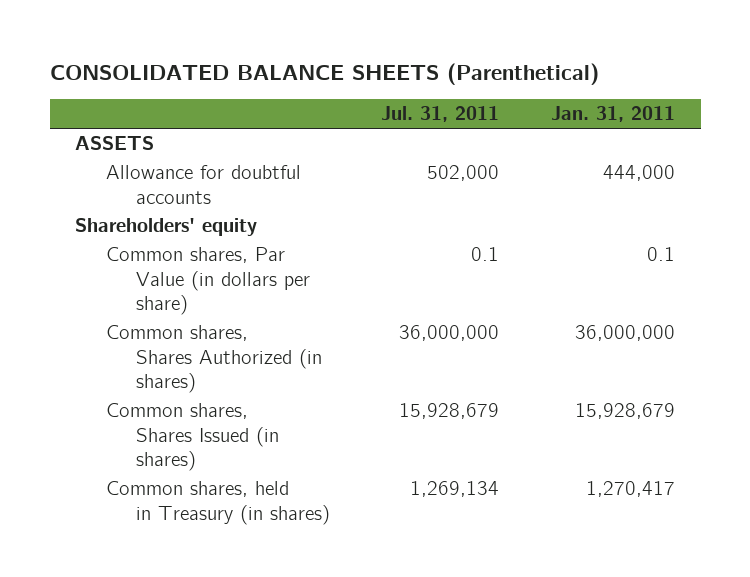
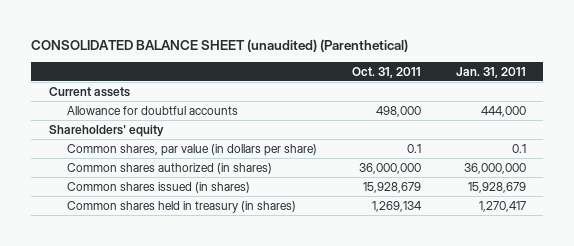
[49,62,599,85] CONSOLIDATED BALANCE SHEETS (Parenthetical) -> [31,38,409,52] CONSOLIDATED BALANCE SHEET (unaudited) (Parenthetical)
[381,106,500,123] Jul. 31, 2011 -> none
none -> [352,66,422,78] Oct. 31, 2011
[75,136,155,151] ASSETS -> [48,86,130,97] Current assets
[105,247,310,315] Common shares, Par Value (in dollars per share) -> [67,143,318,156] Common shares, par value (in dollars per share)
[105,325,322,393] Common shares, Shares Authorized (in shares) -> [67,162,273,174] Common shares authorized (in shares)
[105,403,279,471] Common shares, Shares Issued (in shares) -> [67,181,251,193] Common shares issued (in shares)
[105,481,330,525] Common shares, held in Treasury (in shares) -> [67,200,297,213] Common shares held in treasury (in shares)

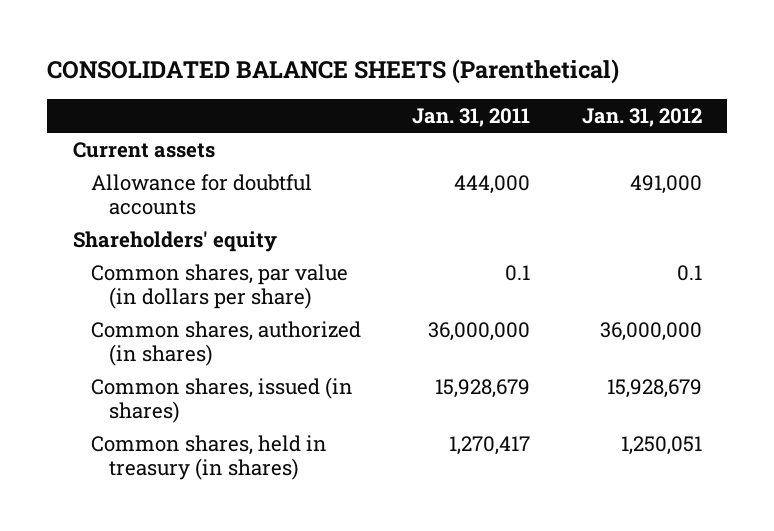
[31,38,409,52] CONSOLIDATED BALANCE SHEET (unaudited) (Parenthetical) -> [46,59,619,85] CONSOLIDATED BALANCE SHEETS (Parenthetical)
[352,66,422,78] Oct. 31, 2011 -> none
none -> [581,107,702,127] Jan. 31, 2012
[67,162,273,174] Common shares authorized (in shares) -> [90,321,361,366] Common shares, authorized (in shares)
[67,181,251,193] Common shares issued (in shares) -> [90,377,353,423] Common shares, issued (in shares)
[67,200,297,213] Common shares held in treasury (in shares) -> [90,435,327,480] Common shares, held in treasury (in shares)

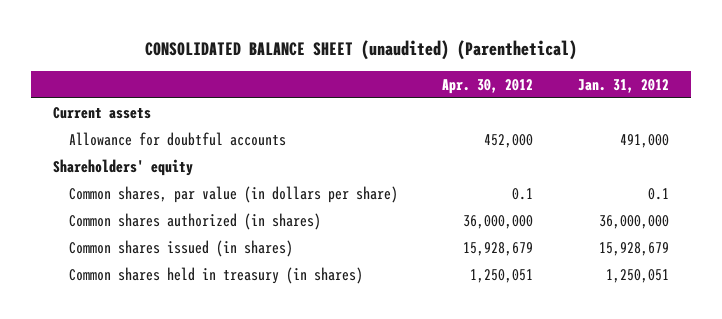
[46,59,619,85] CONSOLIDATED BALANCE SHEETS (Parenthetical) -> [144,39,577,60] CONSOLIDATED BALANCE SHEET (unaudited) (Parenthetical)
[412,107,531,127] Jan. 31, 2011 -> none
none -> [442,78,534,94] Apr. 30, 2012
[90,321,361,366] Common shares, authorized (in shares) -> [68,213,321,231] Common shares authorized (in shares)
[90,377,353,423] Common shares, issued (in shares) -> [68,240,293,258] Common shares issued (in shares)
[90,435,327,480] Common shares, held in treasury (in shares) -> [68,267,363,285] Common shares held in treasury (in shares)

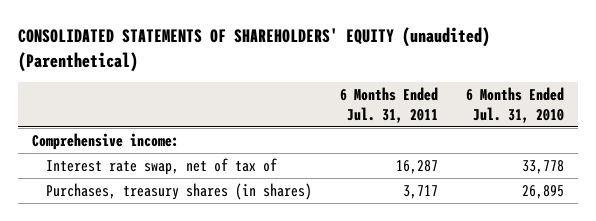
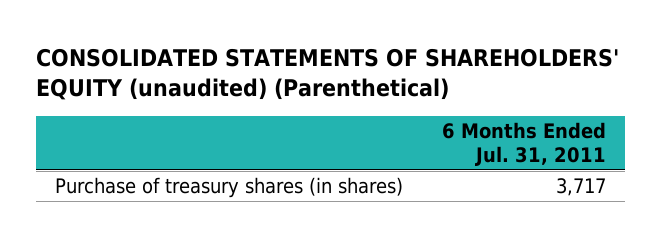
[465,87,564,123] 6 Months Ended Jul. 31, 2010 -> none
[32,133,180,151] Comprehensive income: -> none
[46,158,278,176] Interest rate swap, net of tax of -> none
[46,183,313,201] Purchases, treasury shares (in shares) -> [55,177,404,199] Purchase of treasury shares (in shares)

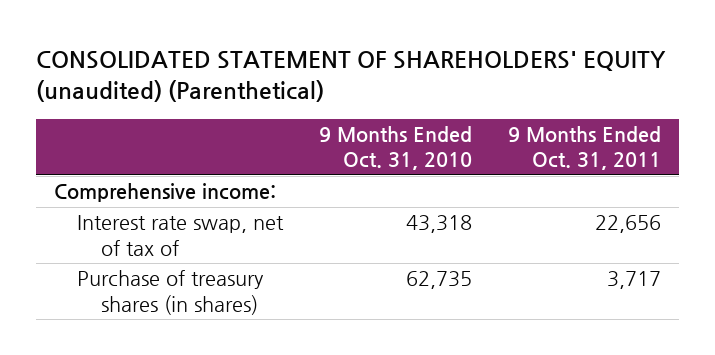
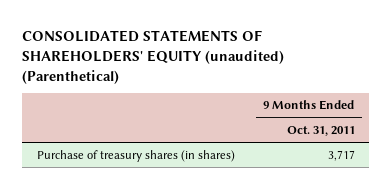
[35,51,666,103] CONSOLIDATED STATEMENT OF SHAREHOLDERS' EQUITY (unaudited) (Parenthetical) -> [21,30,284,84] CONSOLIDATED STATEMENTS OF SHAREHOLDERS' EQUITY (unaudited) (Parenthetical)
[319,126,473,171] 9 Months Ended Oct. 31, 2010 -> none
[53,183,276,203] Comprehensive income: -> none
[77,215,285,256] Interest rate swap, net of tax of -> none

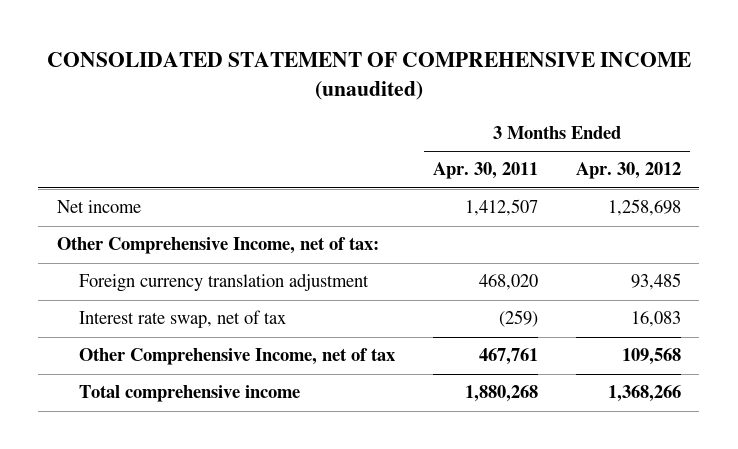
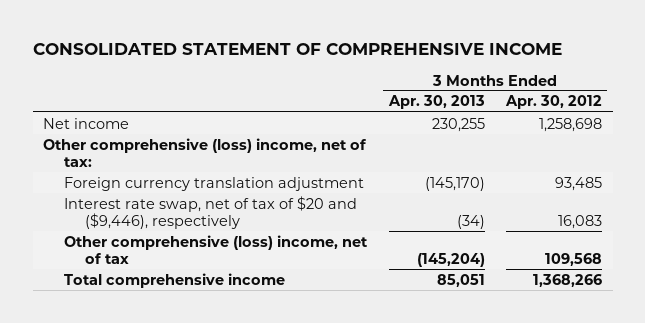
[46,52,691,100] CONSOLIDATED STATEMENT OF COMPREHENSIVE INCOME (unaudited) -> [32,43,562,56] CONSOLIDATED STATEMENT OF COMPREHENSIVE INCOME
[433,162,539,180] Apr. 30, 2011 -> none
none -> [387,95,485,110] Apr. 30, 2013
[57,237,380,255] Other Comprehensive Income, net of tax: -> [43,137,368,167] Other comprehensive (loss) income, net of tax:
[79,310,287,329] Interest rate swap, net of tax -> [64,195,358,229] Interest rate swap, net of tax of $20 and ($9,446), respectively
[79,348,396,366] Other Comprehensive Income, net of tax -> [64,234,369,264] Other comprehensive (loss) income, net of tax

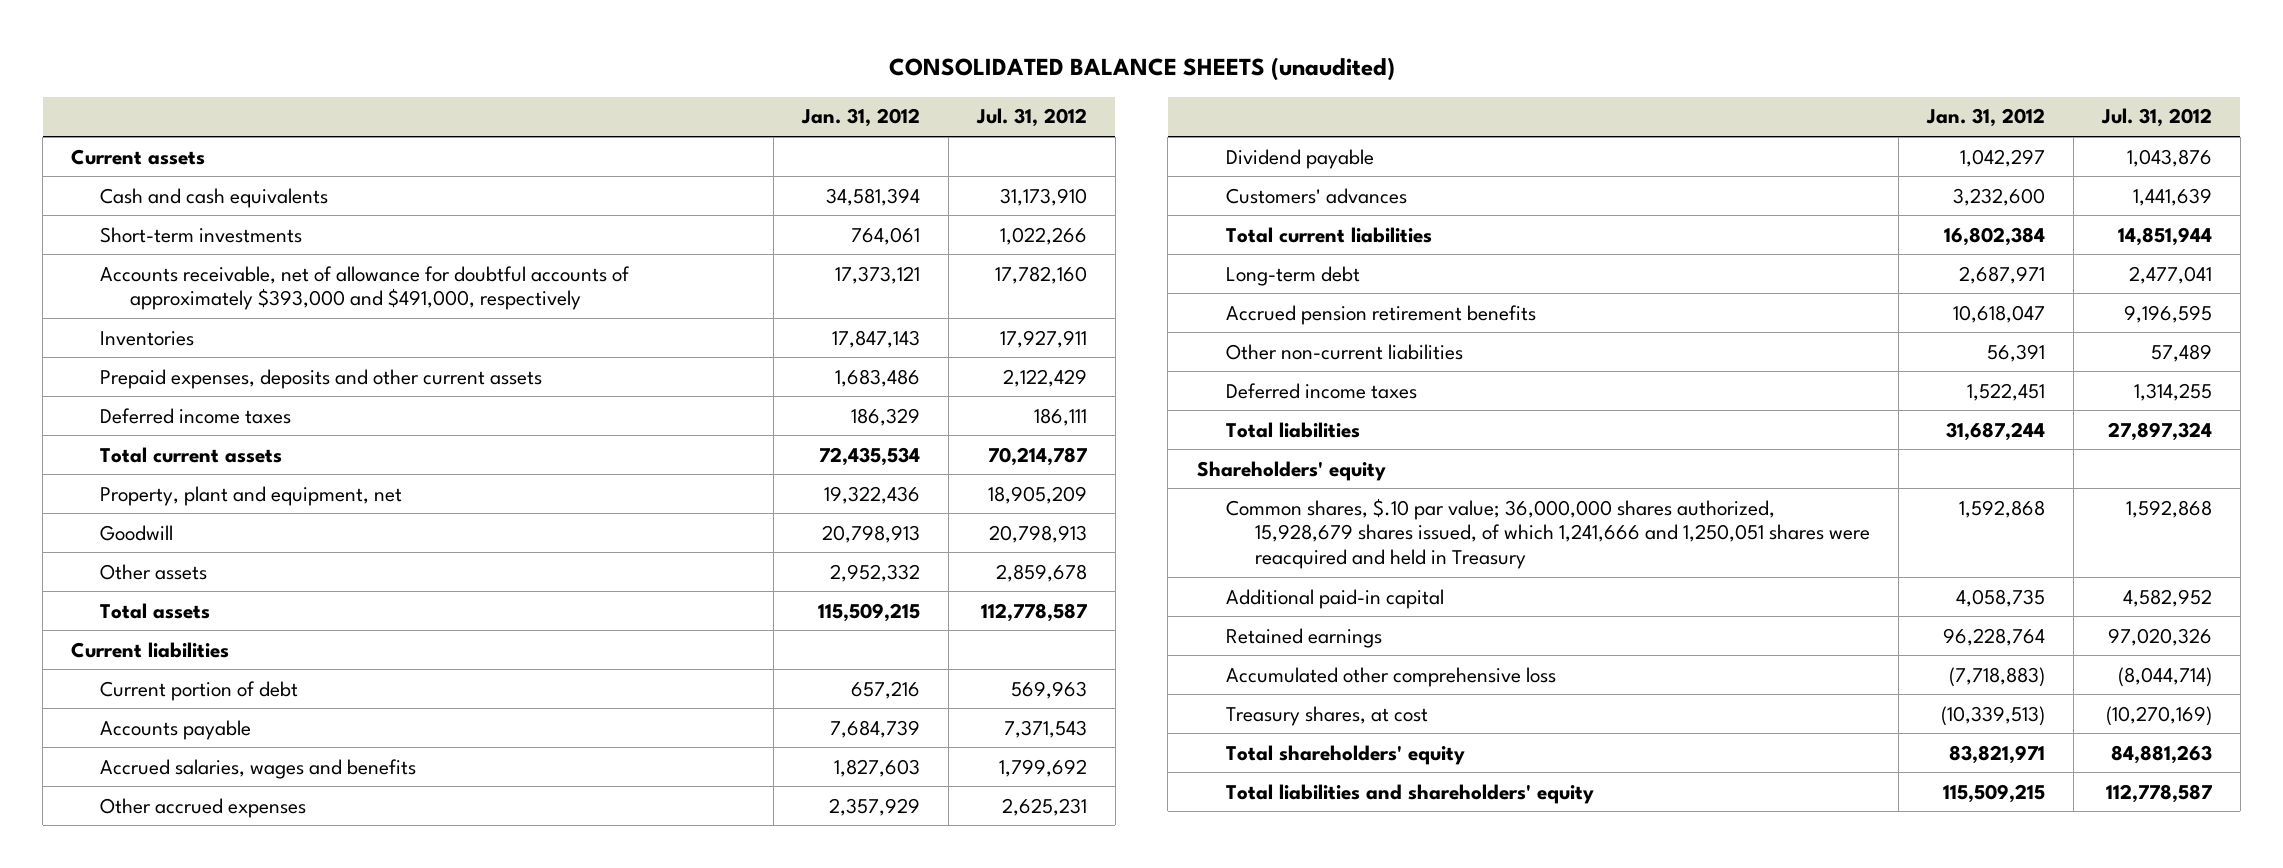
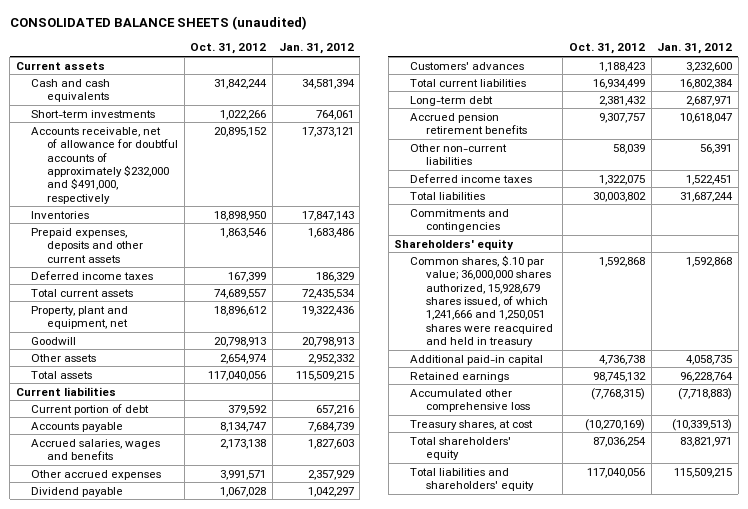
[975,108,1087,128] Jul. 31, 2012 -> none
none -> [190,43,267,55] Oct. 31, 2012
[100,265,631,311] Accounts receivable, net of allowance for doubtful accounts of approximately $393,000 and $491,000, respectively -> [31,126,179,204] Accounts receivable, net of allowance for doubtful accounts of approximately $232,000 and $491,000, respectively
none -> [409,208,509,233] Commitments and contingencies
[1225,497,1870,570] Common shares, $.10 par value; 36,000,000 shares authorized, 15,928,679 shares issued, of which 1,241,666 and 1,250,051 shares were reacquired and held in Treasury -> [409,254,553,348] Common shares, $.10 par value; 36,000,000 shares authorized, 15,928,679 shares issued, of which 1,241,666 and 1,250,051 shares were reacquired and held in treasury

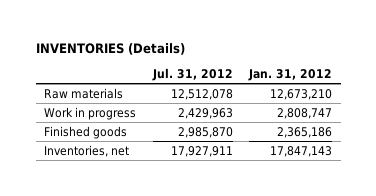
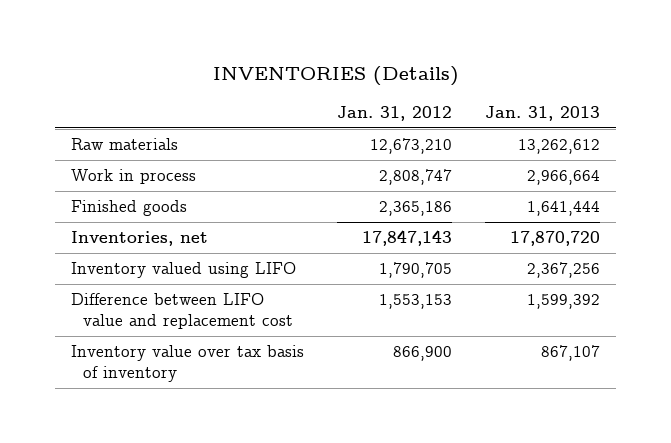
[151,68,233,82] Jul. 31, 2012 -> none
none -> [484,105,600,121] Jan. 31, 2013
[43,106,136,120] Work in progress -> [71,169,197,185] Work in process
none -> [71,262,297,279] Inventory valued using LIFO
none -> [71,293,294,330] Difference between LIFO value and replacement cost
none -> [71,345,305,383] Inventory value over tax basis of inventory

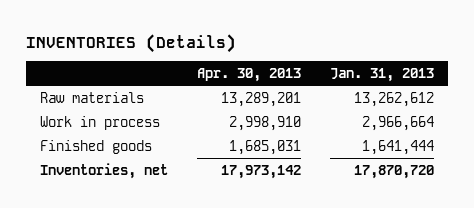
[337,105,453,121] Jan. 31, 2012 -> none
none -> [197,67,302,82] Apr. 30, 2013
[71,262,297,279] Inventory valued using LIFO -> none
[71,293,294,330] Difference between LIFO value and replacement cost -> none
[71,345,305,383] Inventory value over tax basis of inventory -> none

